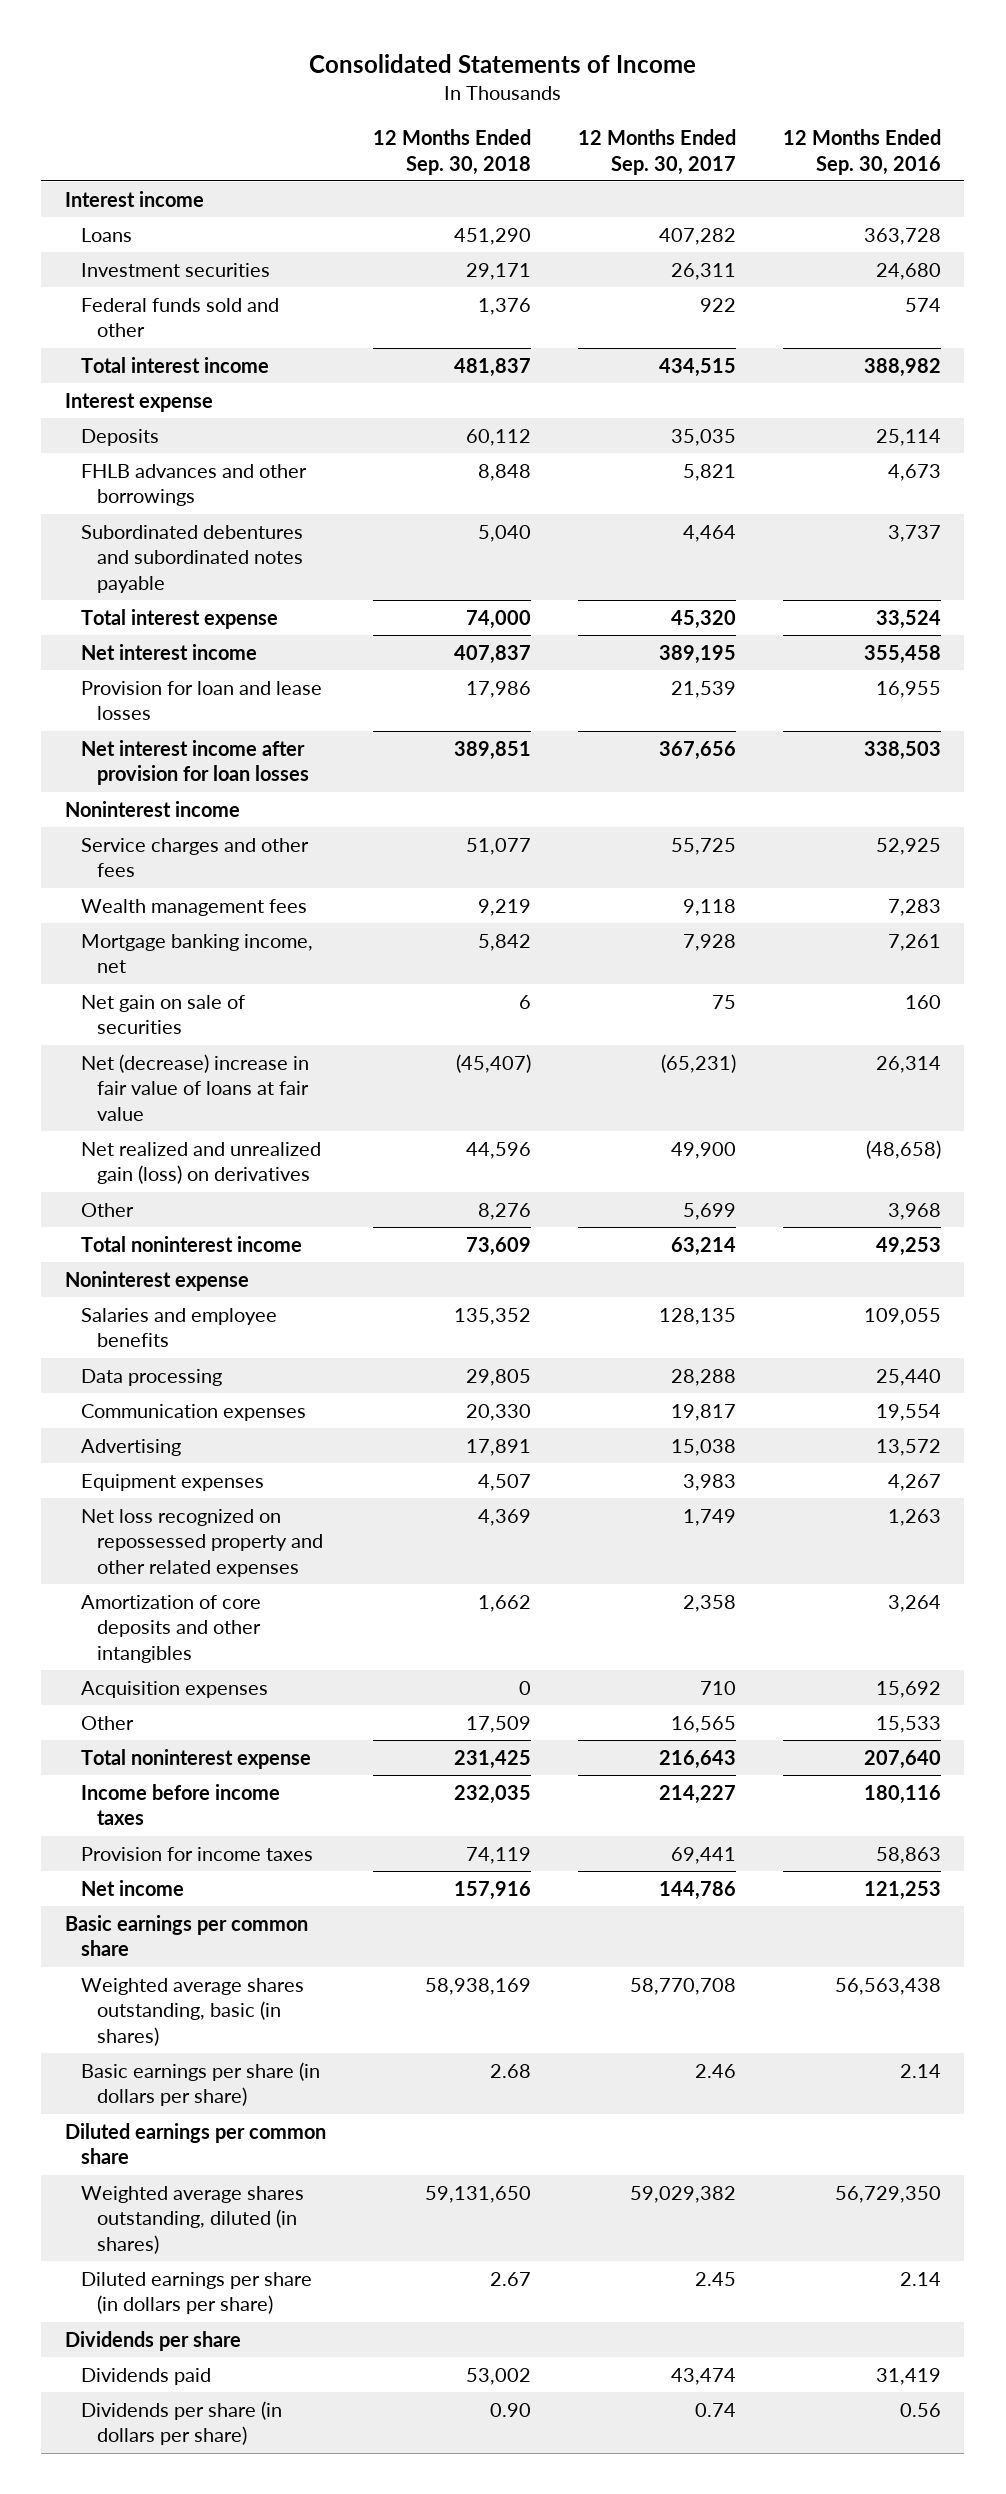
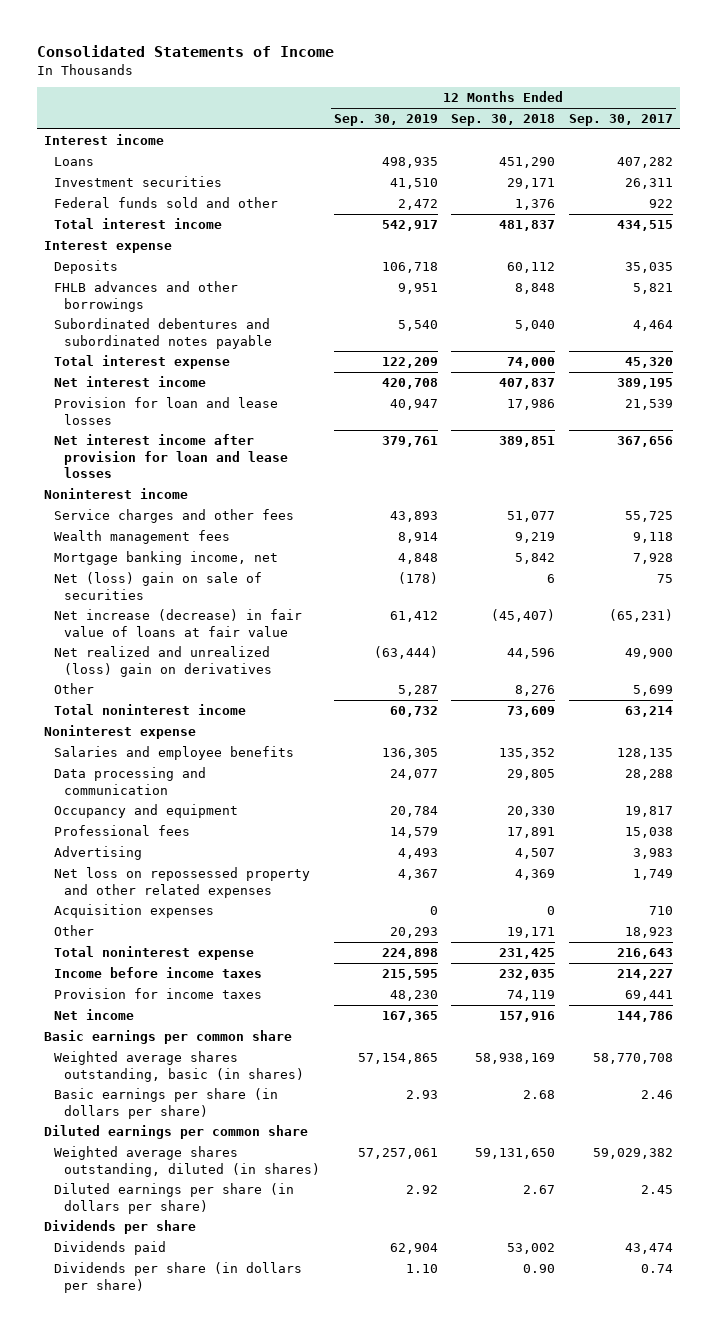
[782,129,941,175] 12 Months Ended Sep. 30, 2016 -> none
none -> [333,114,438,127] Sep. 30, 2019
[80,739,310,786] Net interest income after provision for loan losses -> [54,434,289,479] Net interest income after provision for loan and lease losses
[80,994,245,1035] Net gain on sale of securities -> [54,572,263,600] Net (loss) gain on sale of securities
[80,1053,310,1121] Net (decrease) increase in fair value of loans at fair value -> [54,609,303,637] Net increase (decrease) in fair value of loans at fair value
[80,1141,321,1185] Net realized and unrealized gain (loss) on derivatives -> [54,646,273,677] Net realized and unrealized (loss) gain on derivatives
[80,1473,264,1491] Equipment expenses -> none
[80,1594,262,1663] Amortization of core deposits and other intangibles -> none
[80,1368,222,1386] Data processing -> [54,767,207,795] Data processing and communication
[80,1403,306,1421] Communication expenses -> [54,804,239,819] Occupancy and equipment
none -> [54,825,191,837] Professional fees
[465,1438,531,1456] 17,891 -> [515,848,556,860] 4,507
[670,1438,736,1456] 15,038 -> [632,848,673,860] 3,983
[80,1508,324,1577] Net loss recognized on repossessed property and other related expenses -> [54,867,311,898] Net loss on repossessed property and other related expenses
[465,1715,531,1733] 17,509 -> [507,927,556,939] 19,171
[670,1715,736,1733] 16,565 -> [624,927,673,939] 18,923

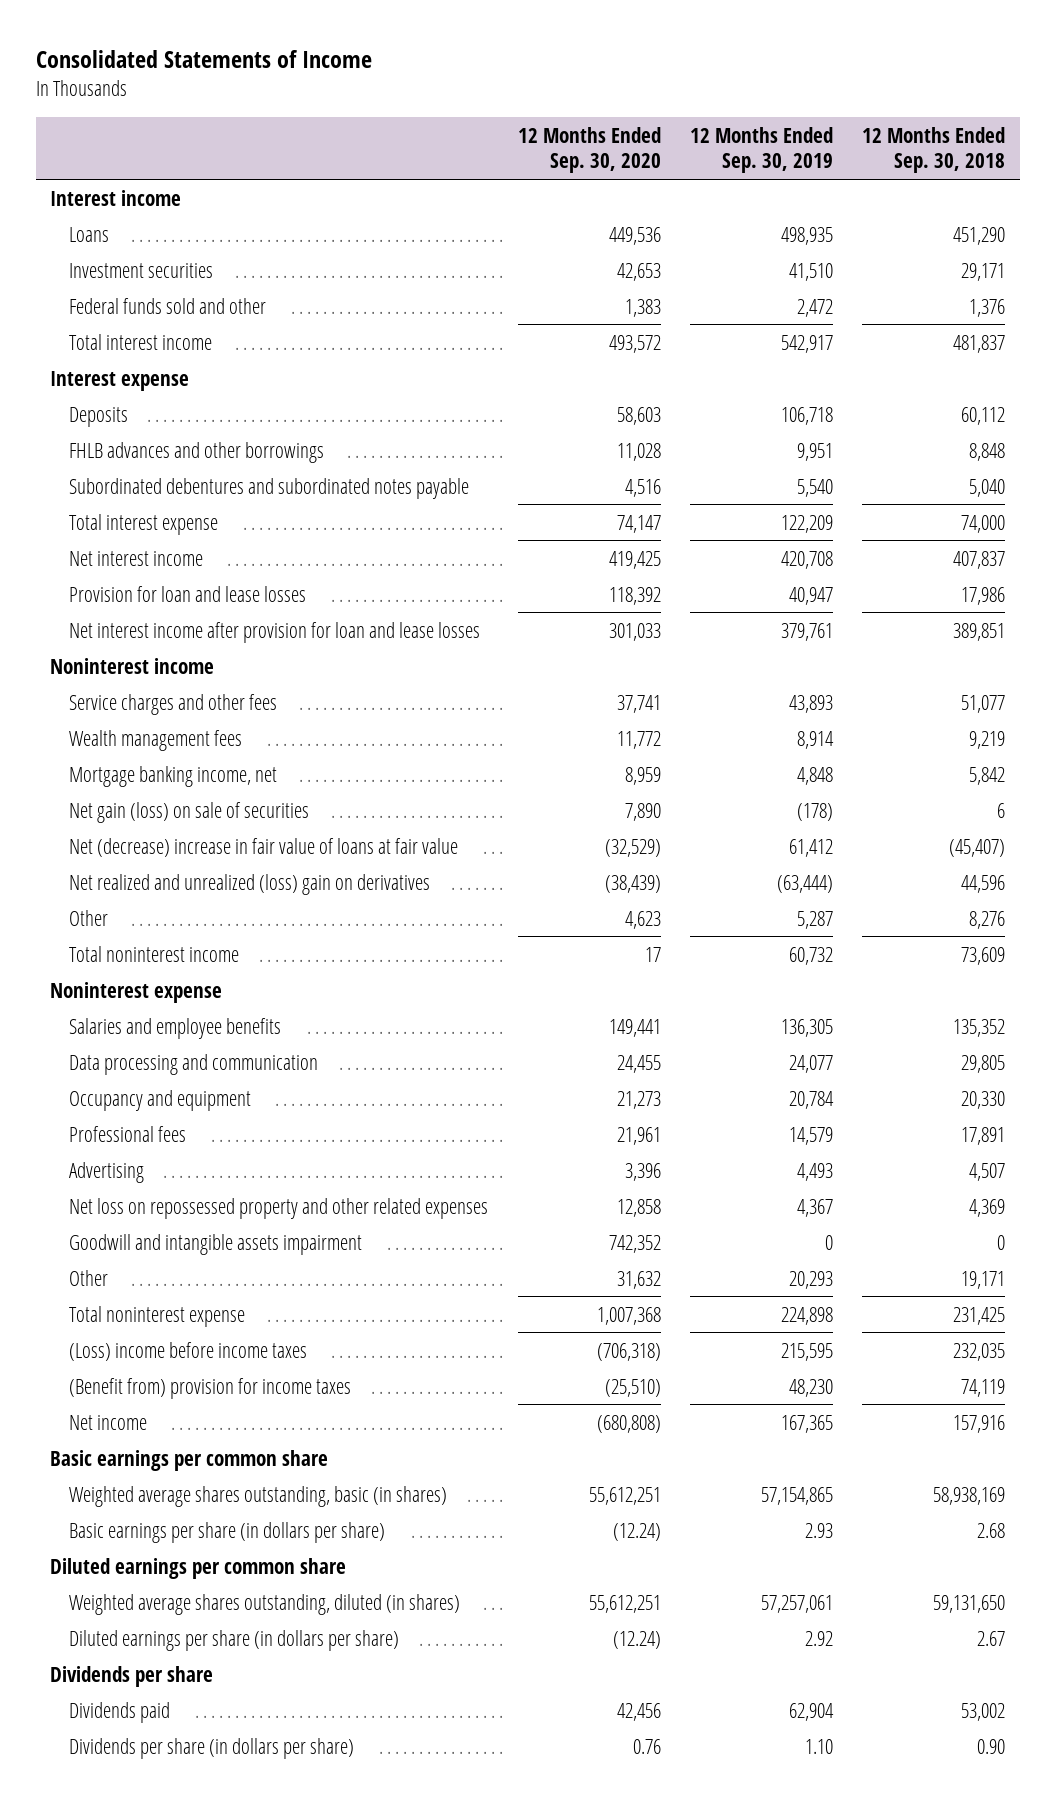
[568,114,673,127] Sep. 30, 2017 -> none
none -> [517,126,661,174] 12 Months Ended Sep. 30, 2020
[54,572,263,600] Net (loss) gain on sale of securities -> [69,801,310,823] Net gain (loss) on sale of securities
[54,609,303,637] Net increase (decrease) in fair value of loans at fair value -> [69,837,459,857] Net (decrease) increase in fair value of loans at fair value
[54,904,215,919] Acquisition expenses -> none
none -> [69,1233,363,1255] Goodwill and intangible assets impairment
[54,967,263,979] Income before income taxes -> [69,1341,308,1361] (Loss) income before income taxes
[54,988,263,1000] Provision for income taxes -> [69,1377,352,1399] (Benefit from) provision for income taxes

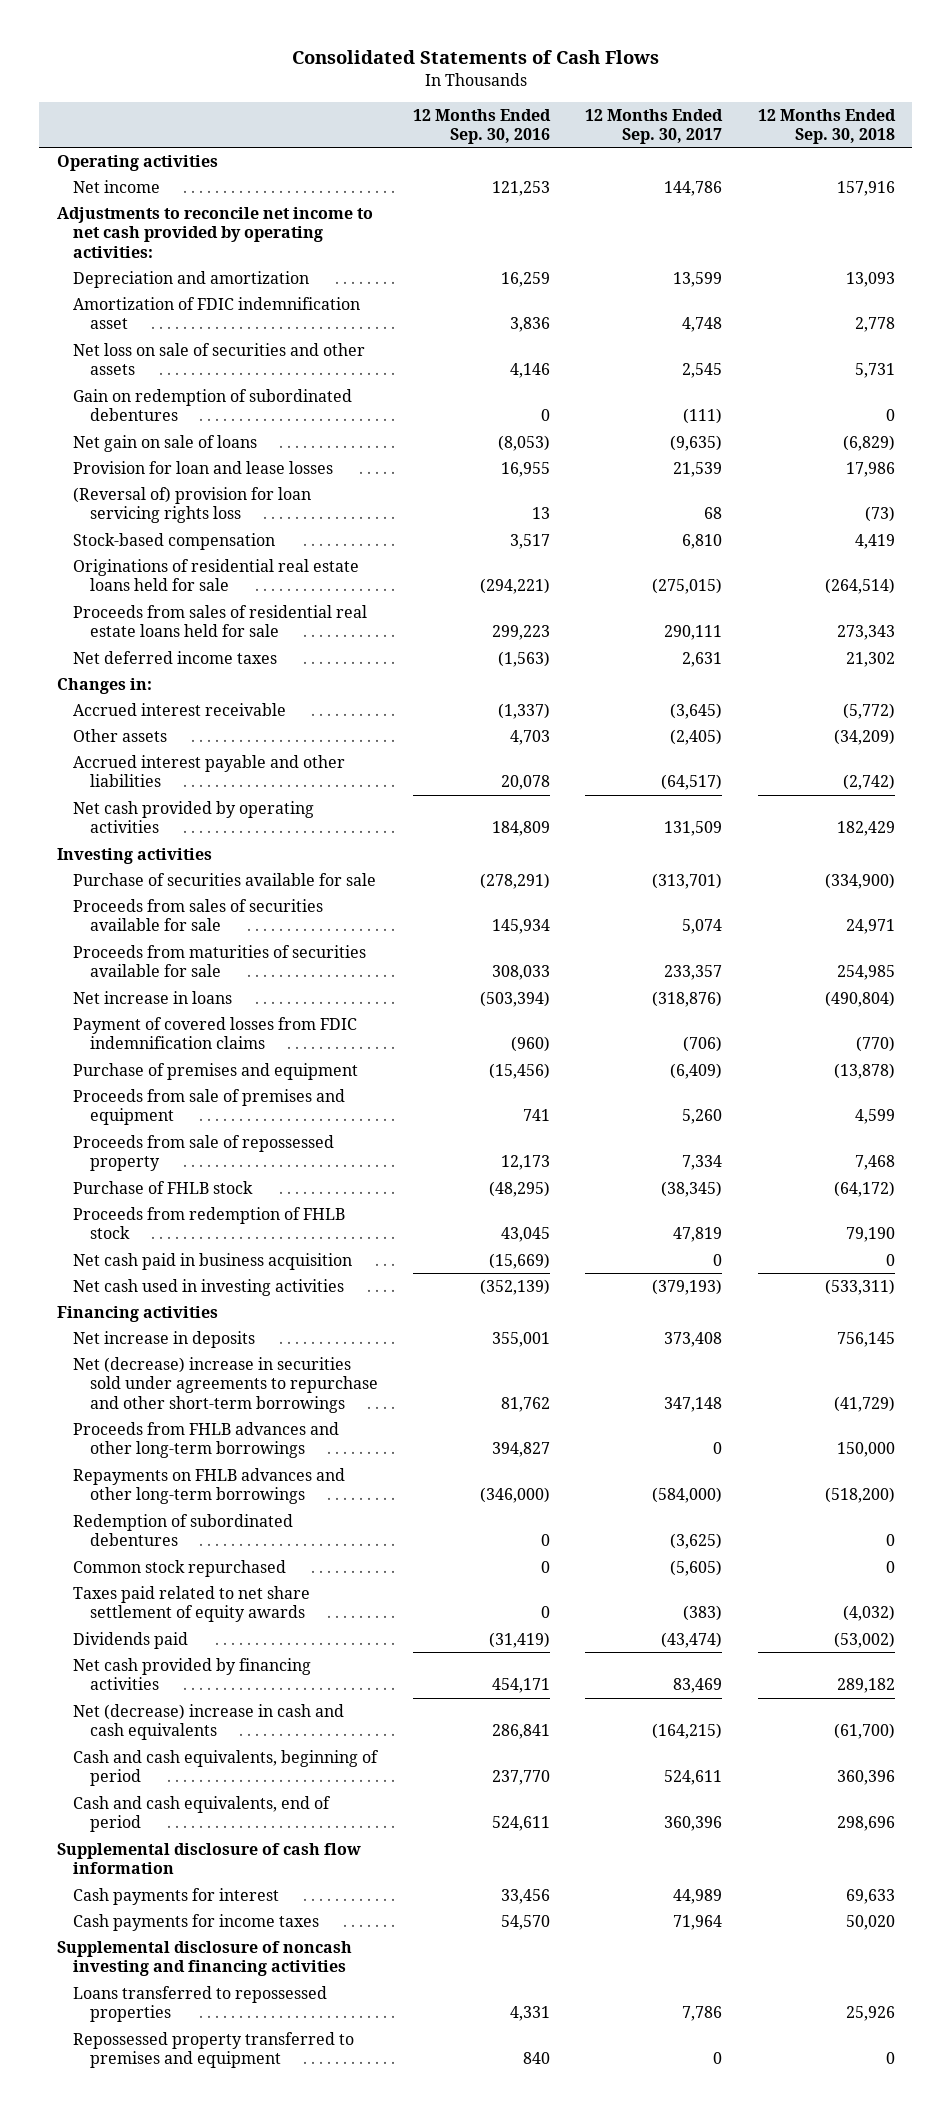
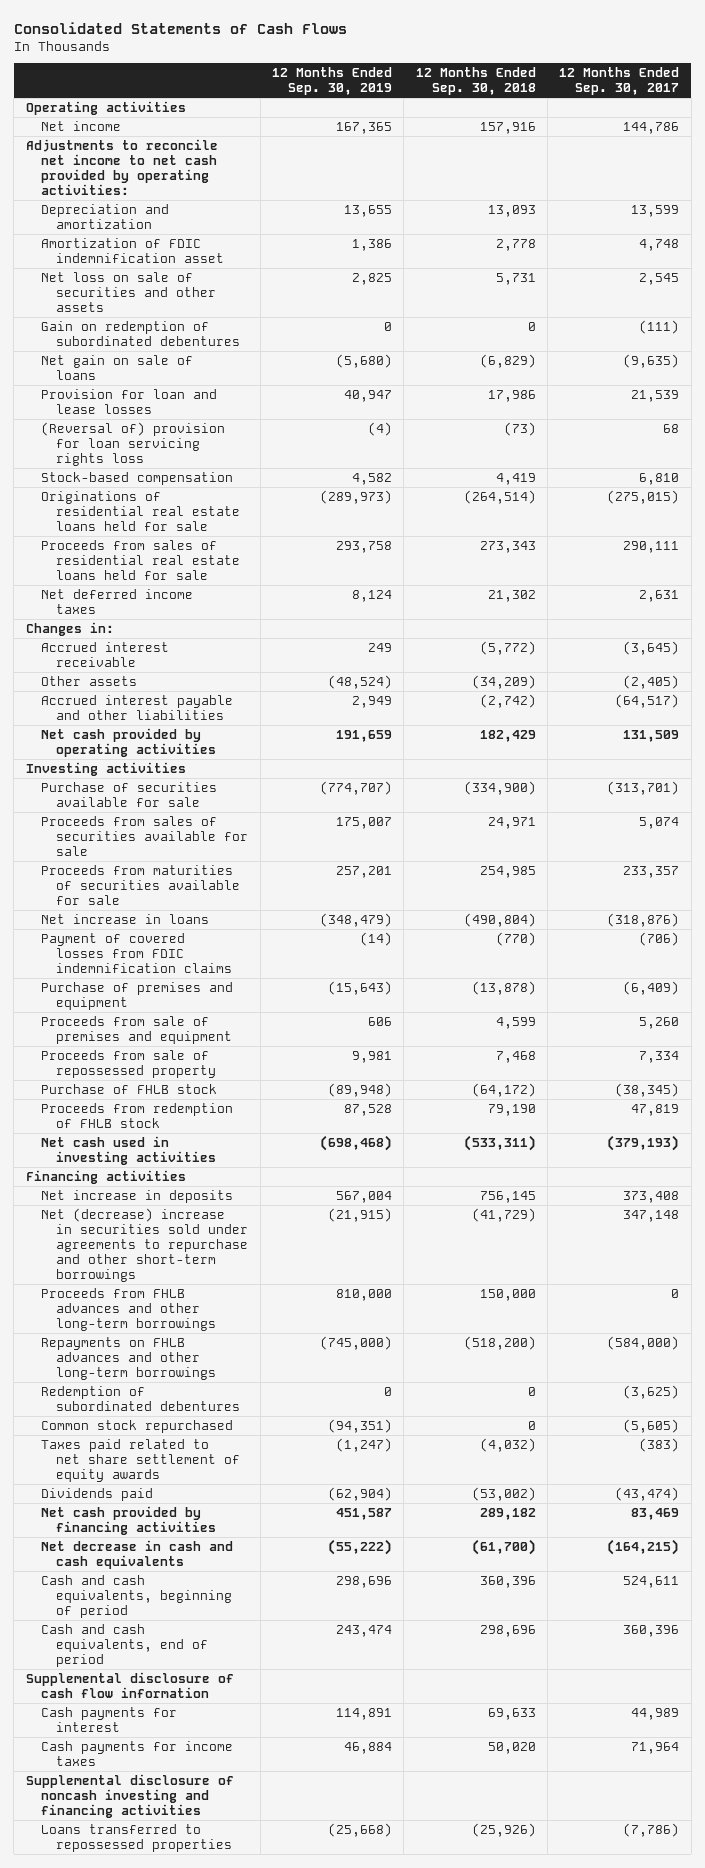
[412,108,551,144] 12 Months Ended Sep. 30, 2016 -> none
none -> [271,67,392,96] 12 Months Ended Sep. 30, 2019
[73,1252,353,1270] Net cash paid in business acquisition -> none
[73,1703,345,1741] Net (decrease) increase in cash and cash equivalents -> [40,1539,233,1569] Net decrease in cash and cash equivalents
[73,2031,355,2069] Repossessed property transferred to premises and equipment -> none
[682,2006,723,2022] 7,786 -> [623,1822,680,1837] (7,786)
[845,2006,895,2022] 25,926 -> [471,1822,536,1837] (25,926)

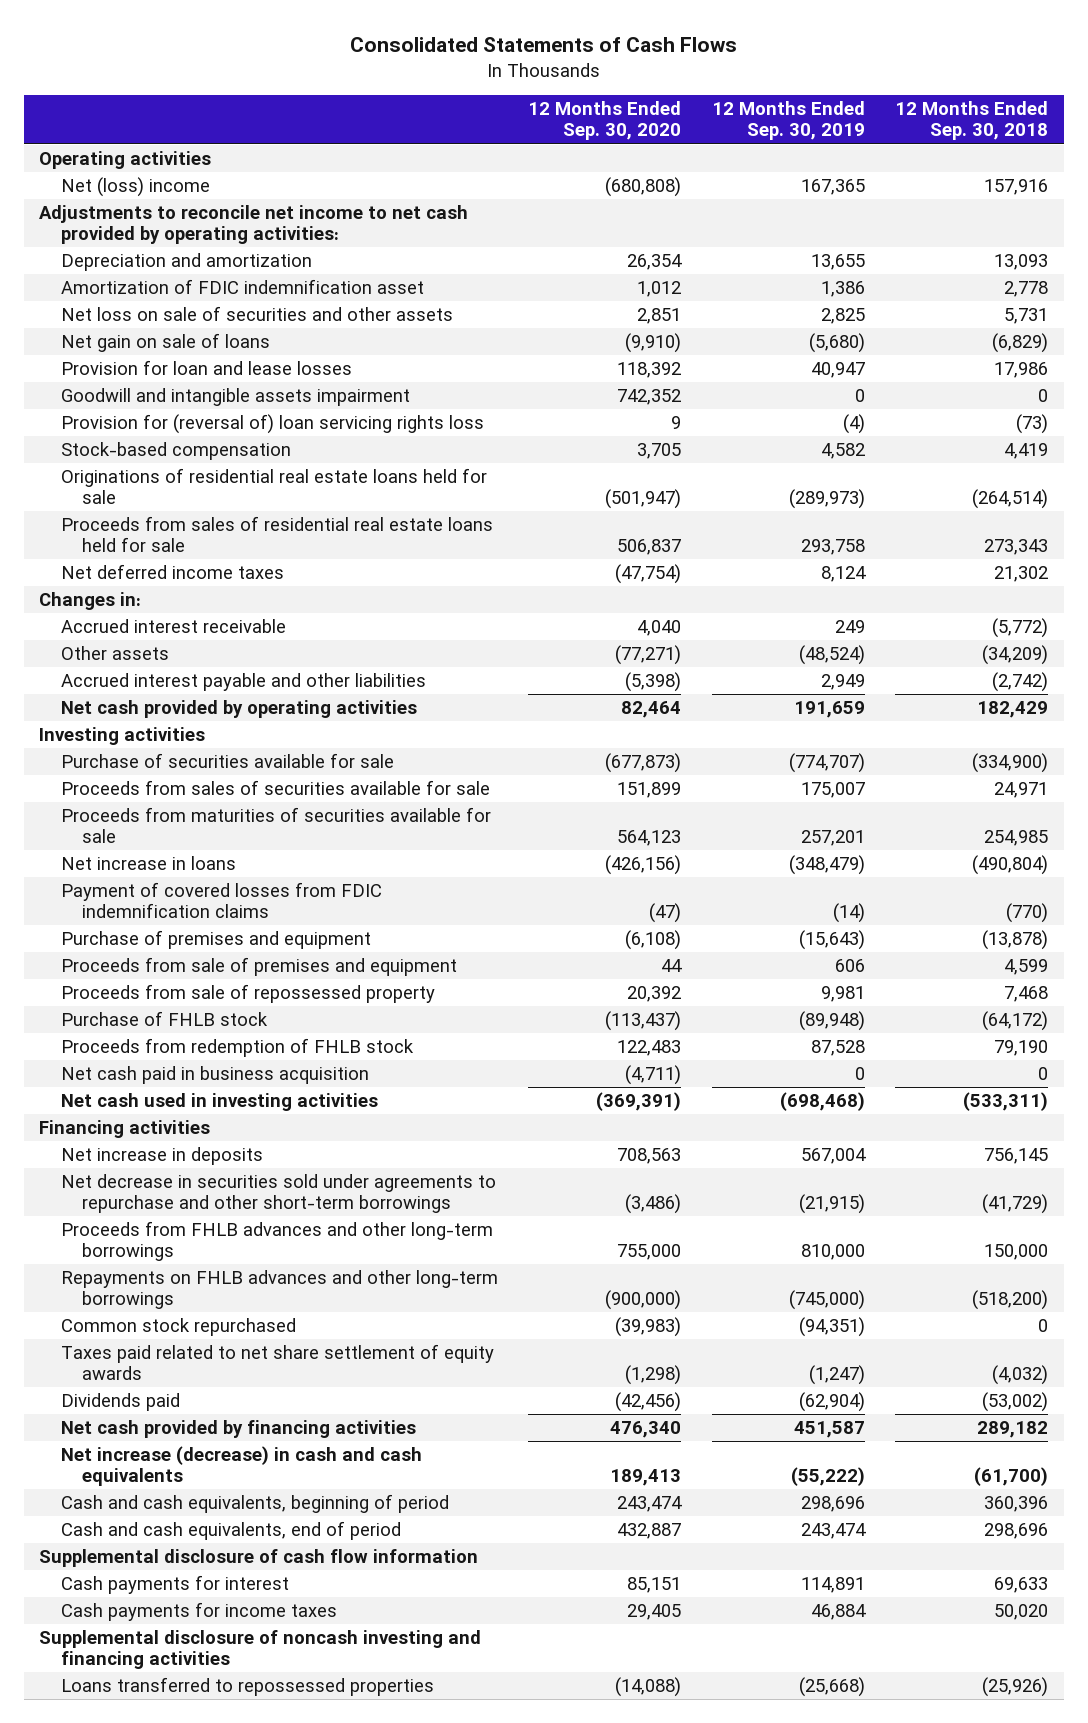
[559,67,680,96] 12 Months Ended Sep. 30, 2017 -> none
none -> [528,101,682,141] 12 Months Ended Sep. 30, 2020
[40,120,121,131] Net income -> [60,177,210,198] Net (loss) income
[40,320,241,346] Gain on redemption of subordinated debentures -> none
none -> [60,388,410,407] Goodwill and intangible assets impairment
[40,421,225,466] (Reversal of) provision for loan servicing rights loss -> [60,414,484,435] Provision for (reversal of) loan servicing rights loss
none -> [60,1066,369,1085] Net cash paid in business acquisition
[40,1207,249,1283] Net (decrease) increase in securities sold under agreements to repurchase and other short-term borrowings -> [60,1174,496,1214] Net decrease in securities sold under agreements to repurchase and other short-term borrowings
[40,1385,241,1411] Redemption of subordinated debentures -> none
[40,1539,233,1569] Net decrease in cash and cash equivalents -> [60,1446,422,1487] Net increase (decrease) in cash and cash equivalents

